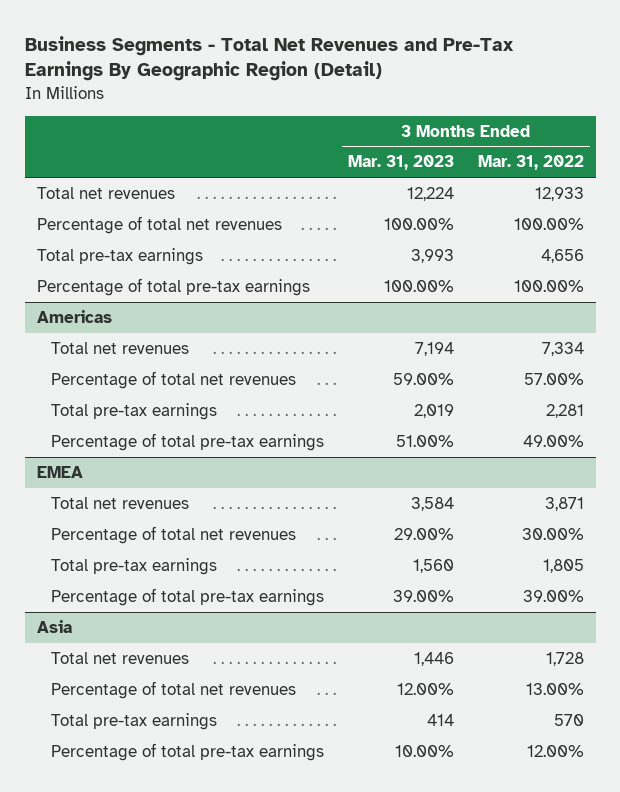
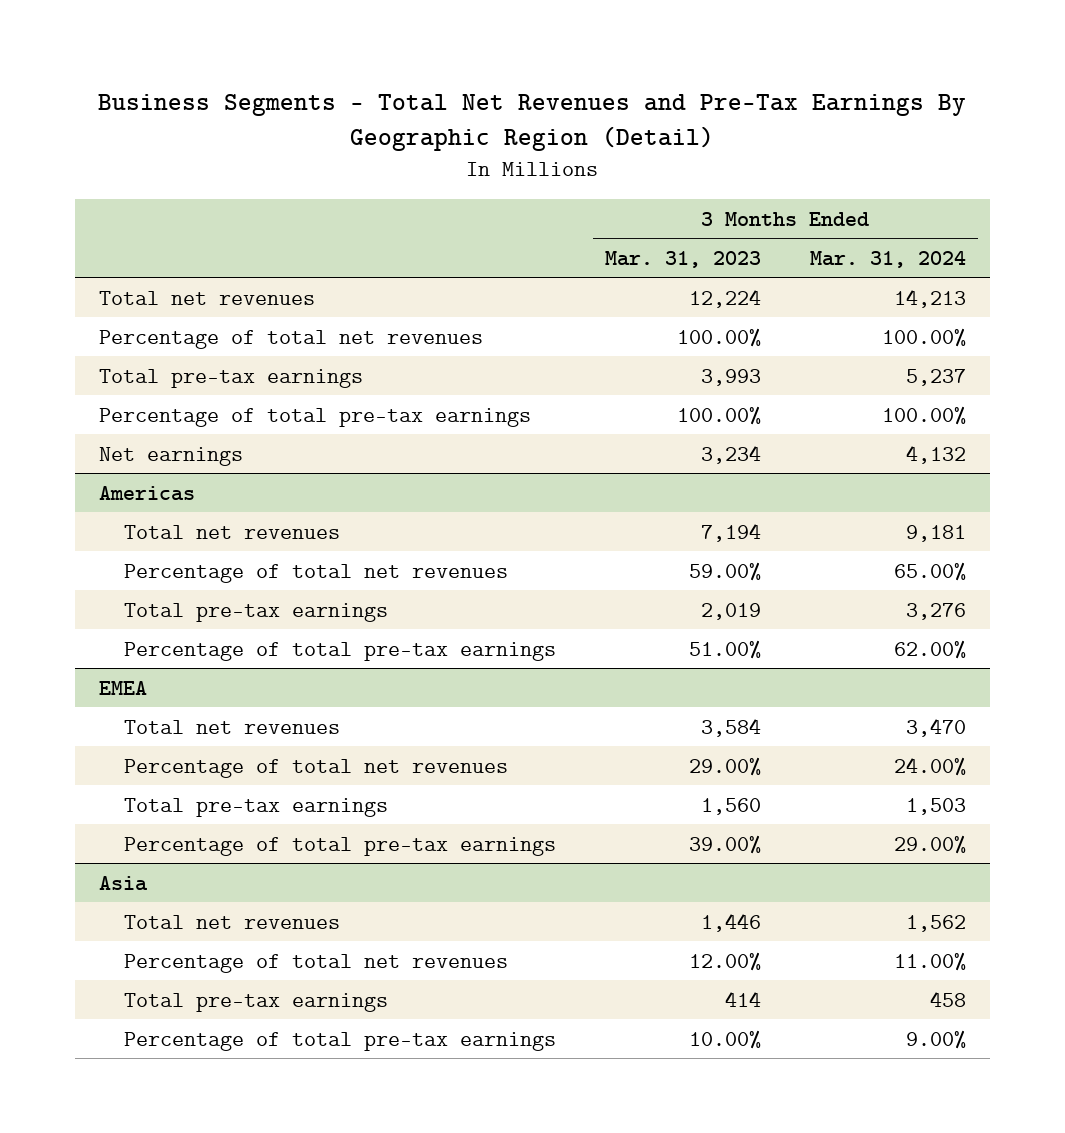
[477,155,584,171] Mar. 31, 2022 -> none
none -> [809,250,966,268] Mar. 31, 2024
none -> [99,446,244,466] Net earnings

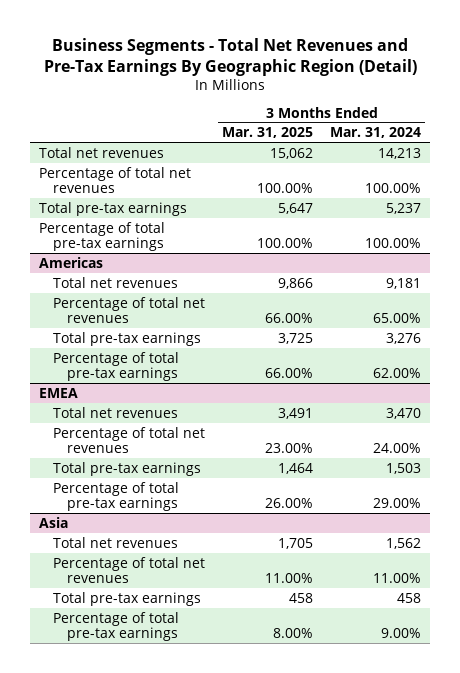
[604,250,761,268] Mar. 31, 2023 -> none
none -> [221,127,313,139] Mar. 31, 2025
[99,446,244,466] Net earnings -> none

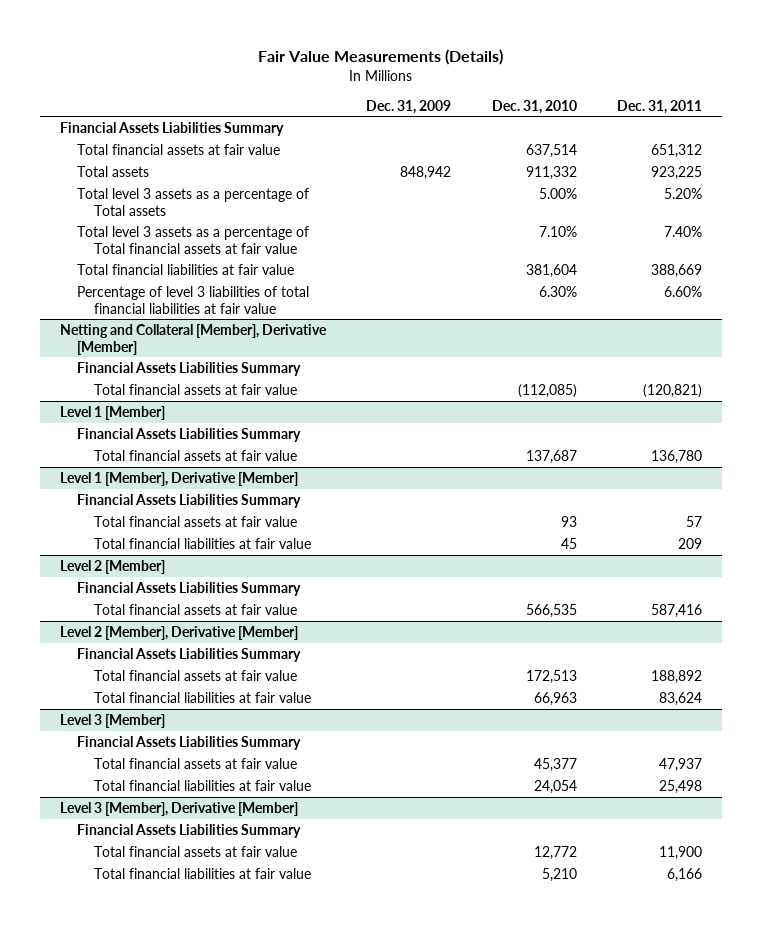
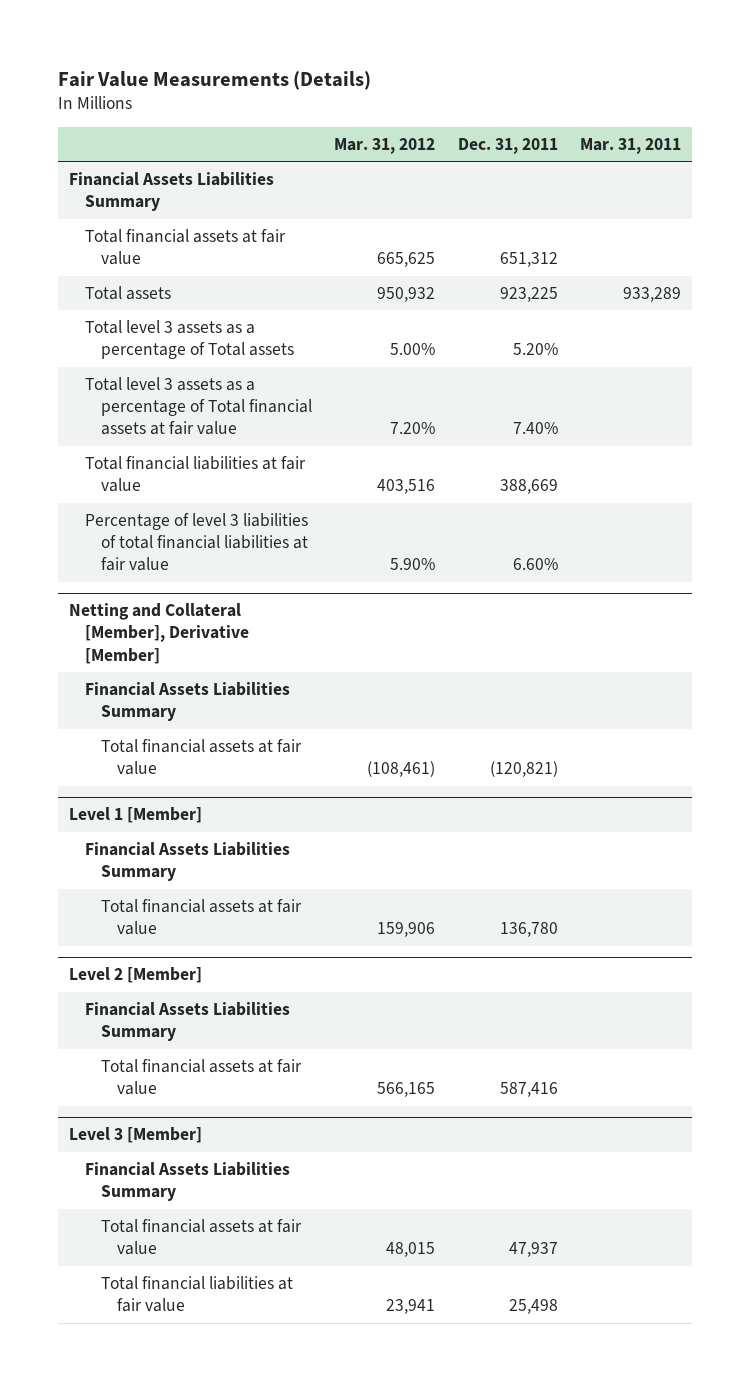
[366,99,452,114] Dec. 31, 2009 -> none
[491,99,577,114] Dec. 31, 2010 -> none
none -> [334,137,436,154] Mar. 31, 2012
none -> [579,137,681,154] Mar. 31, 2011
[60,471,299,486] Level 1 [Member], Derivative [Member] -> none
[77,493,302,508] Financial Assets Liabilities Summary -> none
[94,515,298,527] Total financial assets at fair value -> none
[94,537,312,549] Total financial liabilities at fair value -> none
[60,625,299,640] Level 2 [Member], Derivative [Member] -> none
[77,647,302,662] Financial Assets Liabilities Summary -> none
[94,669,298,681] Total financial assets at fair value -> none
[94,691,312,703] Total financial liabilities at fair value -> none
[60,801,299,816] Level 3 [Member], Derivative [Member] -> none
[77,823,302,838] Financial Assets Liabilities Summary -> none
[94,845,298,857] Total financial assets at fair value -> none
[94,867,312,879] Total financial liabilities at fair value -> none

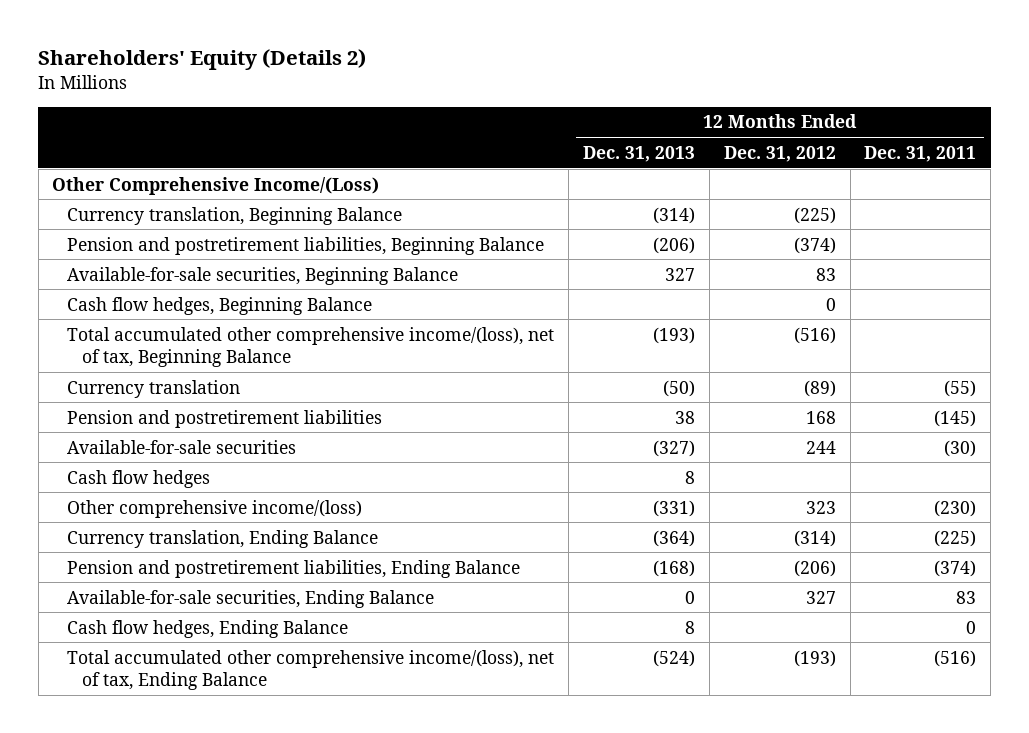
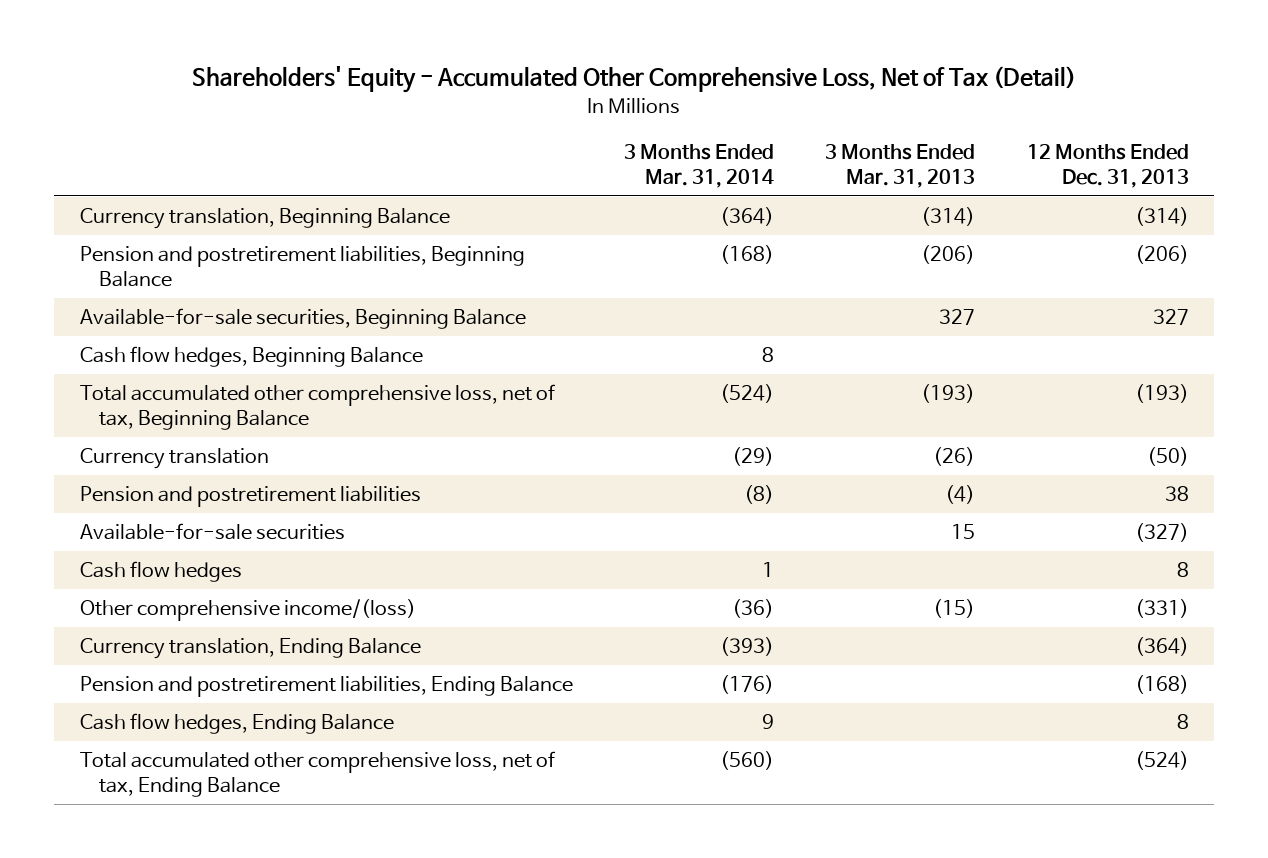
[38,49,367,71] Shareholders' Equity (Details 2) -> [192,66,1077,94] Shareholders' Equity - Accumulated Other Comprehensive Loss, Net of Tax (Detail)
[723,145,836,162] Dec. 31, 2012 -> none
[864,145,977,162] Dec. 31, 2011 -> none
none -> [623,144,774,189] 3 Months Ended Mar. 31, 2014
none -> [825,144,976,189] 3 Months Ended Mar. 31, 2013
[52,176,380,195] Other Comprehensive Income/(Loss) -> none
[67,326,555,367] Total accumulated other comprehensive income/(loss), net of tax, Beginning Balance -> [79,384,555,431] Total accumulated other comprehensive loss, net of tax, Beginning Balance
[67,589,435,608] Available-for-sale securities, Ending Balance -> none
[67,649,555,690] Total accumulated other comprehensive income/(loss), net of tax, Ending Balance -> [79,751,555,798] Total accumulated other comprehensive loss, net of tax, Ending Balance

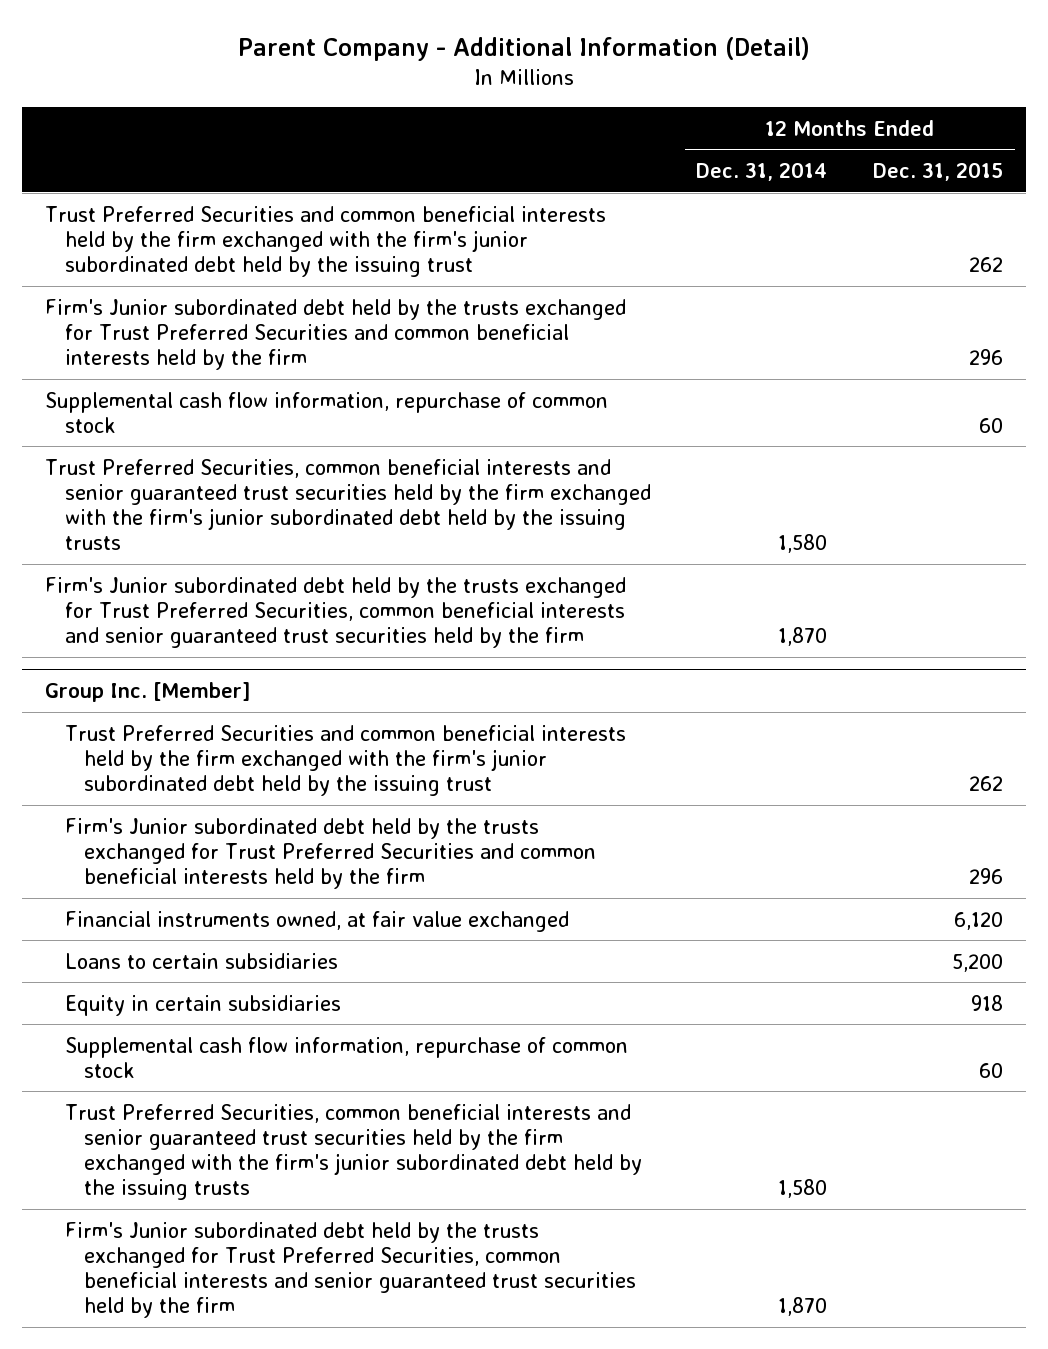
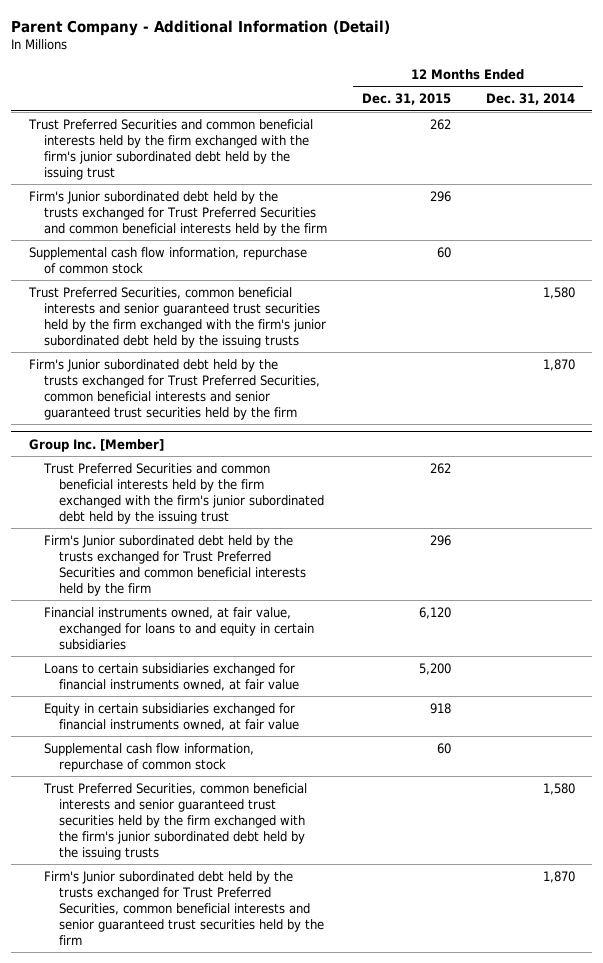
[64,910,569,932] Financial instruments owned, at fair value exchanged -> [44,606,315,650] Financial instruments owned, at fair value, exchanged for loans to and equity in certain subsidiaries
[64,952,338,969] Loans to certain subsidiaries -> [44,662,300,691] Loans to certain subsidiaries exchanged for financial instruments owned, at fair value
[64,994,341,1016] Equity in certain subsidiaries -> [44,702,300,731] Equity in certain subsidiaries exchanged for financial instruments owned, at fair value

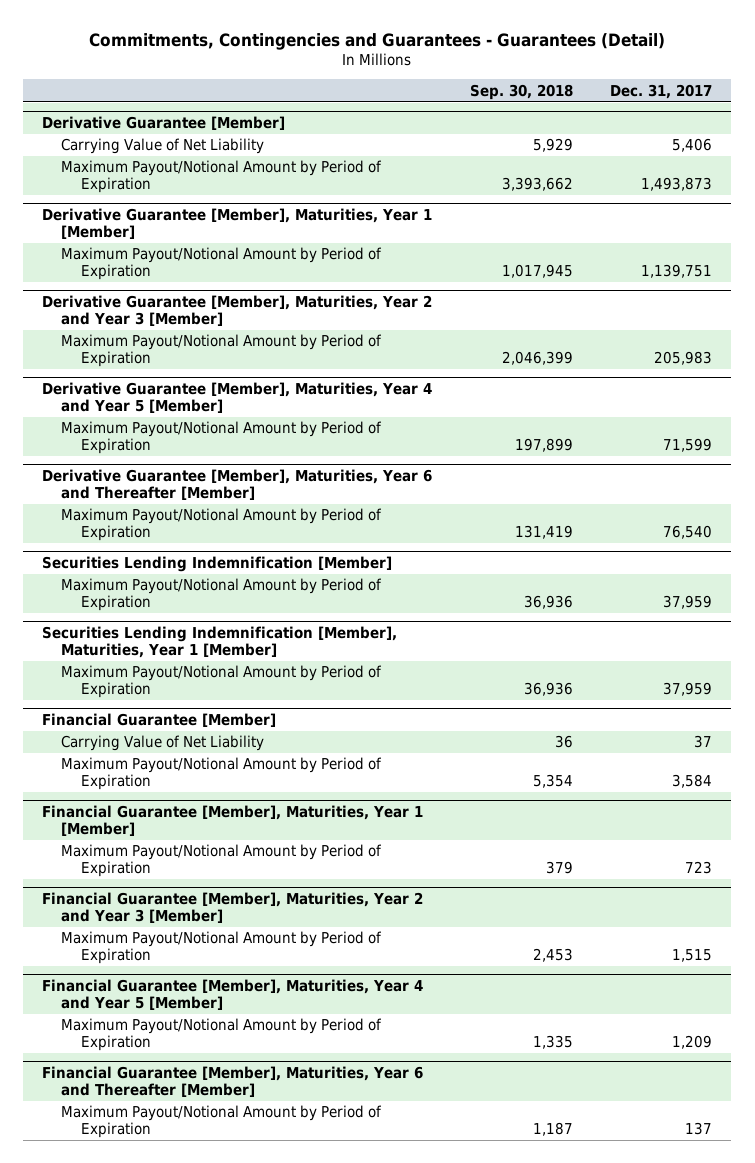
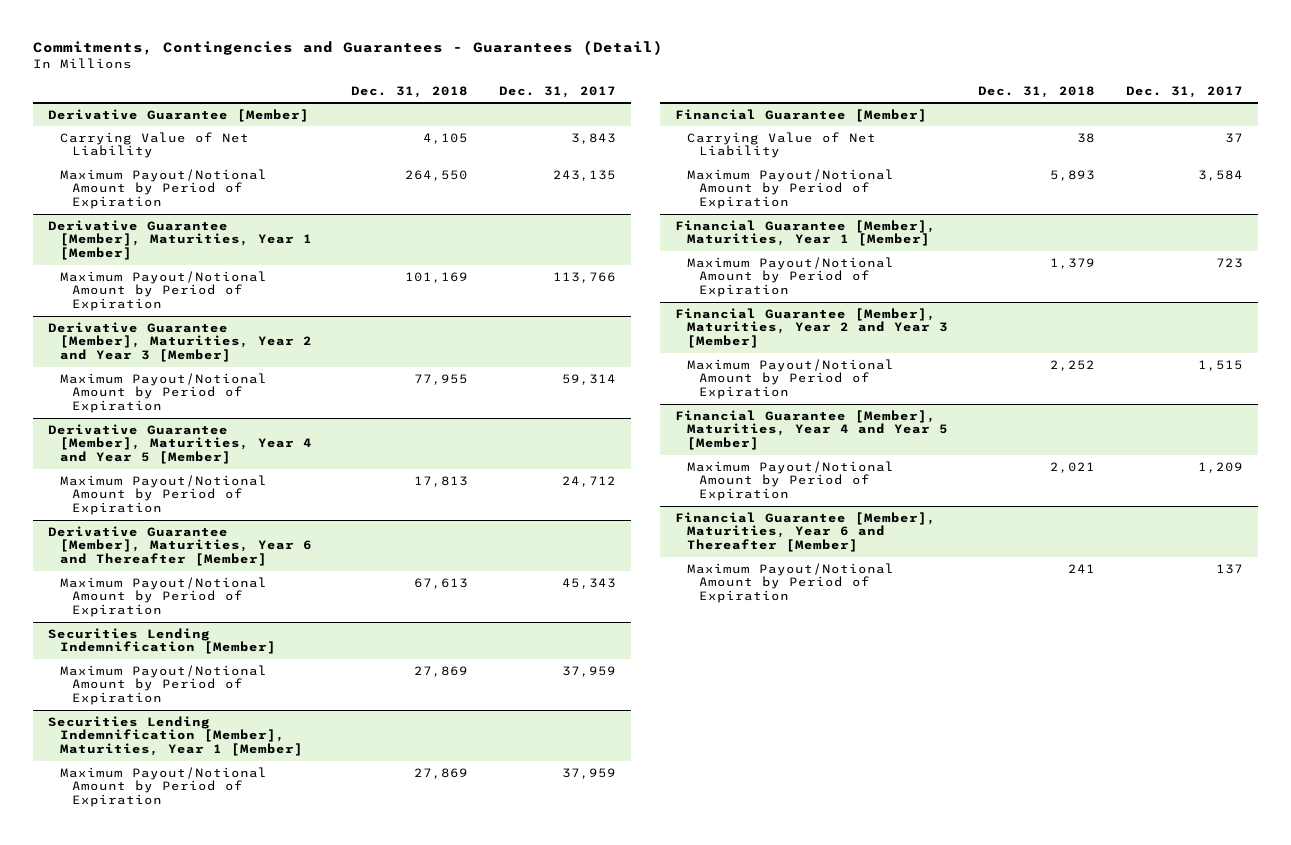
[469,83,573,100] Sep. 30, 2018 -> none
none -> [351,85,469,98] Dec. 31, 2018
[672,138,713,153] 5,406 -> [570,132,616,144] 3,843
[641,177,713,192] 1,493,873 -> [552,169,616,181] 243,135
[641,264,713,279] 1,139,751 -> [552,271,616,283] 113,766
[654,351,713,366] 205,983 -> [561,373,616,385] 59,314
[663,438,713,453] 71,599 -> [561,475,616,487] 24,712
[663,525,713,540] 76,540 -> [561,577,616,589] 45,343

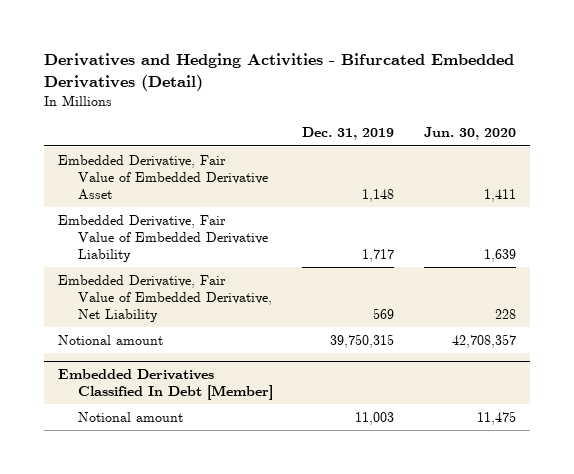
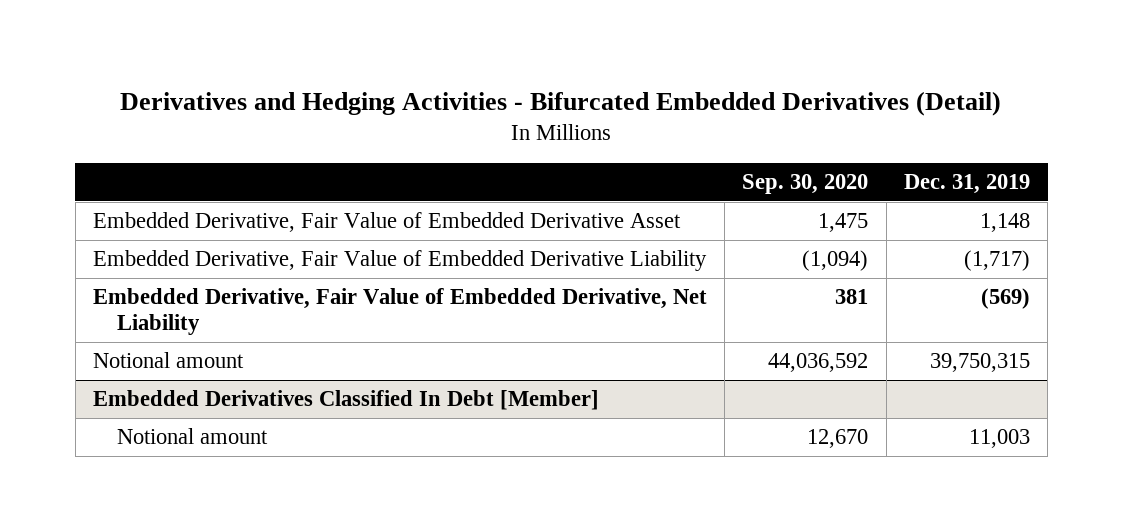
[423,127,516,141] Jun. 30, 2020 -> none
none -> [742,173,869,194] Sep. 30, 2020
[362,248,395,262] 1,717 -> [963,250,1030,272] (1,717)
[373,307,395,319] 569 -> [980,288,1030,310] (569)

